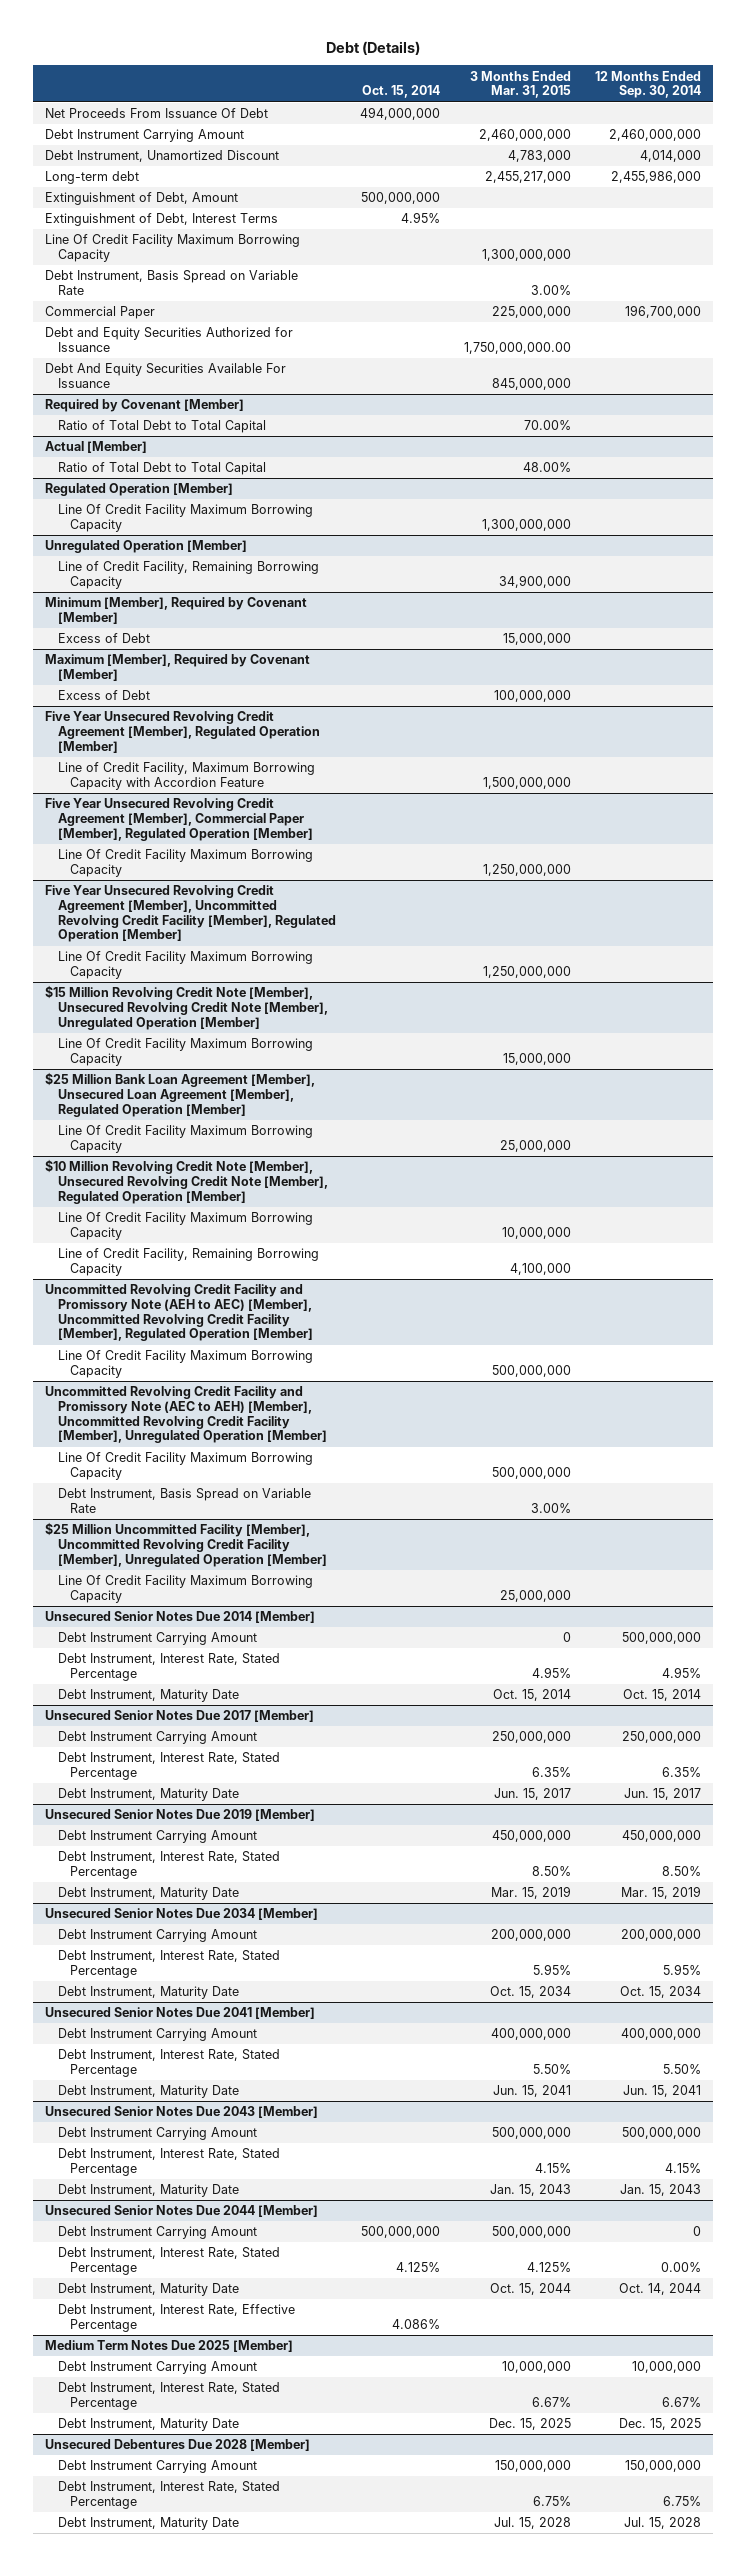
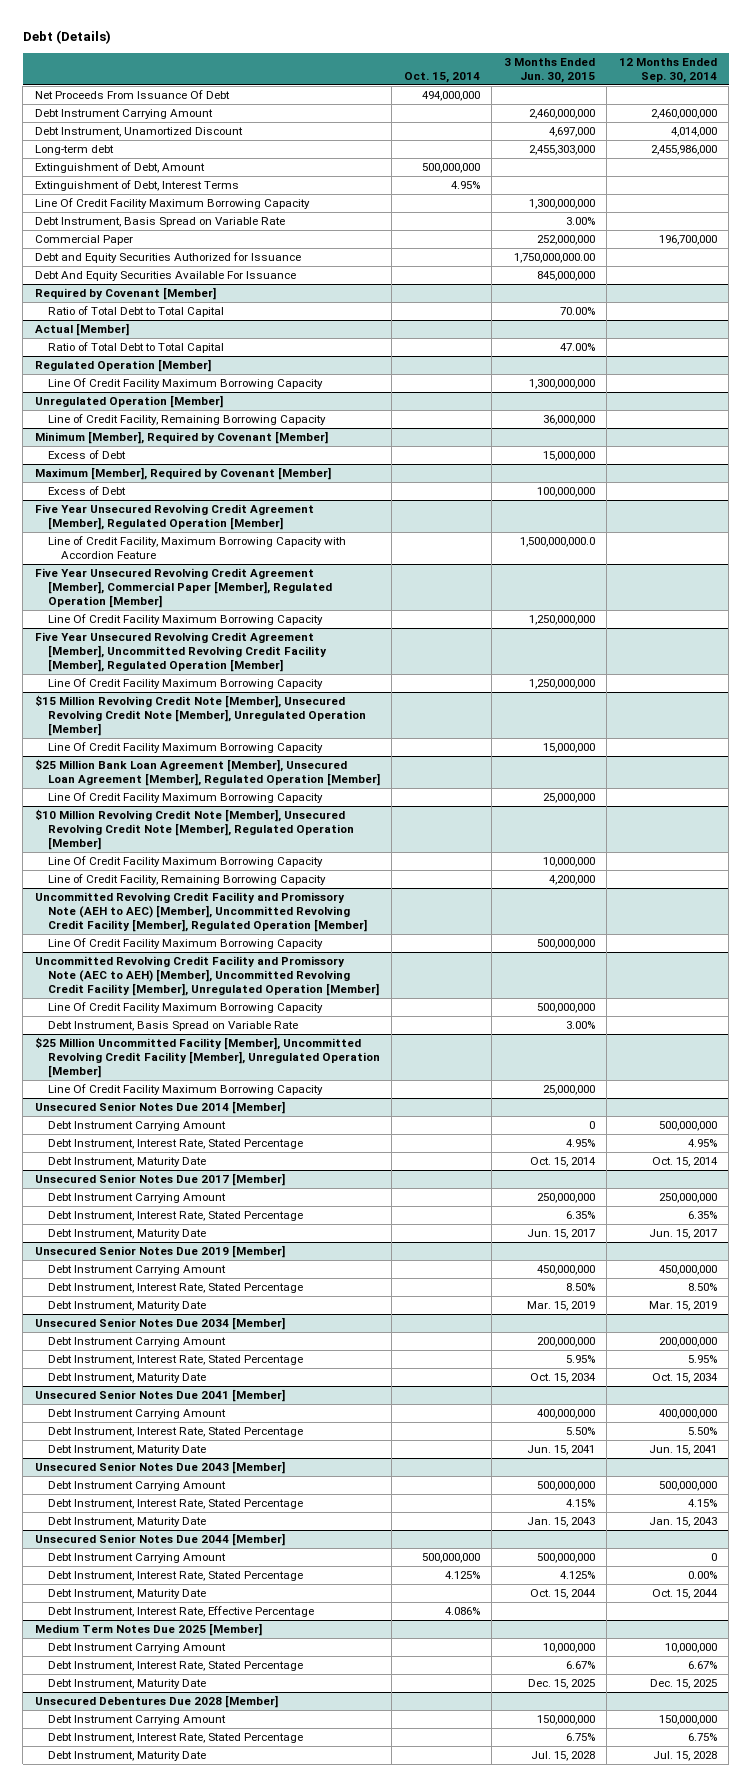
[469,70,571,99] 3 Months Ended Mar. 31, 2015 -> none
none -> [503,57,595,83] 3 Months Ended Jun. 30, 2015
[618,2283,701,2296] Oct. 14, 2044 -> [651,1589,718,1600] Oct. 15, 2044

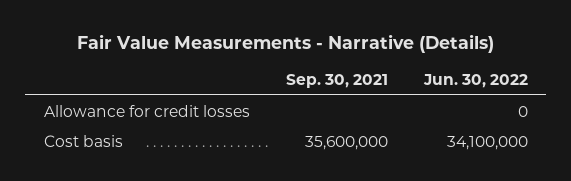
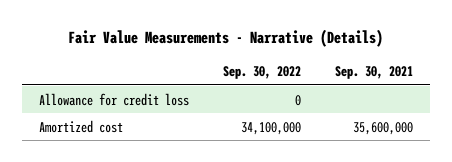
[422,74,528,89] Jun. 30, 2022 -> none
none -> [222,66,301,80] Sep. 30, 2022
[43,104,250,117] Allowance for credit losses -> [38,92,189,106] Allowance for credit loss
[43,134,123,147] Cost basis -> [38,119,123,133] Amortized cost

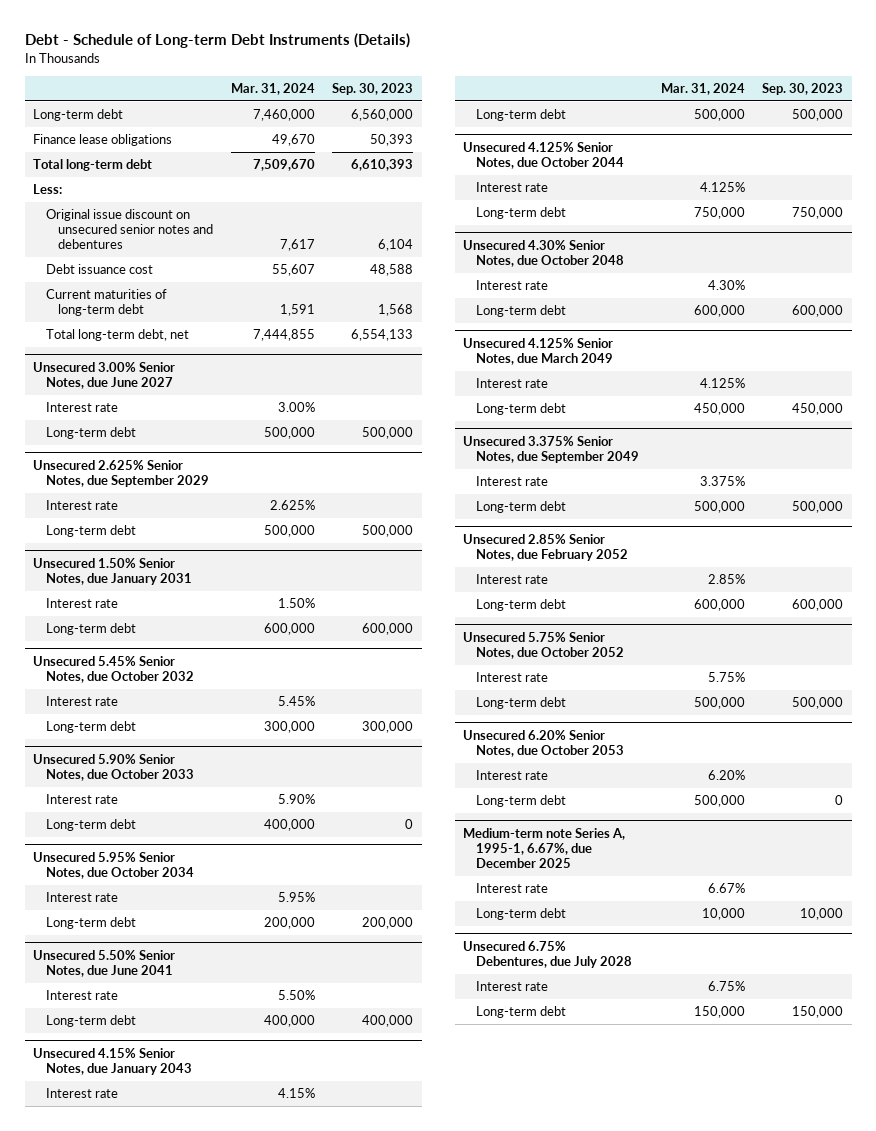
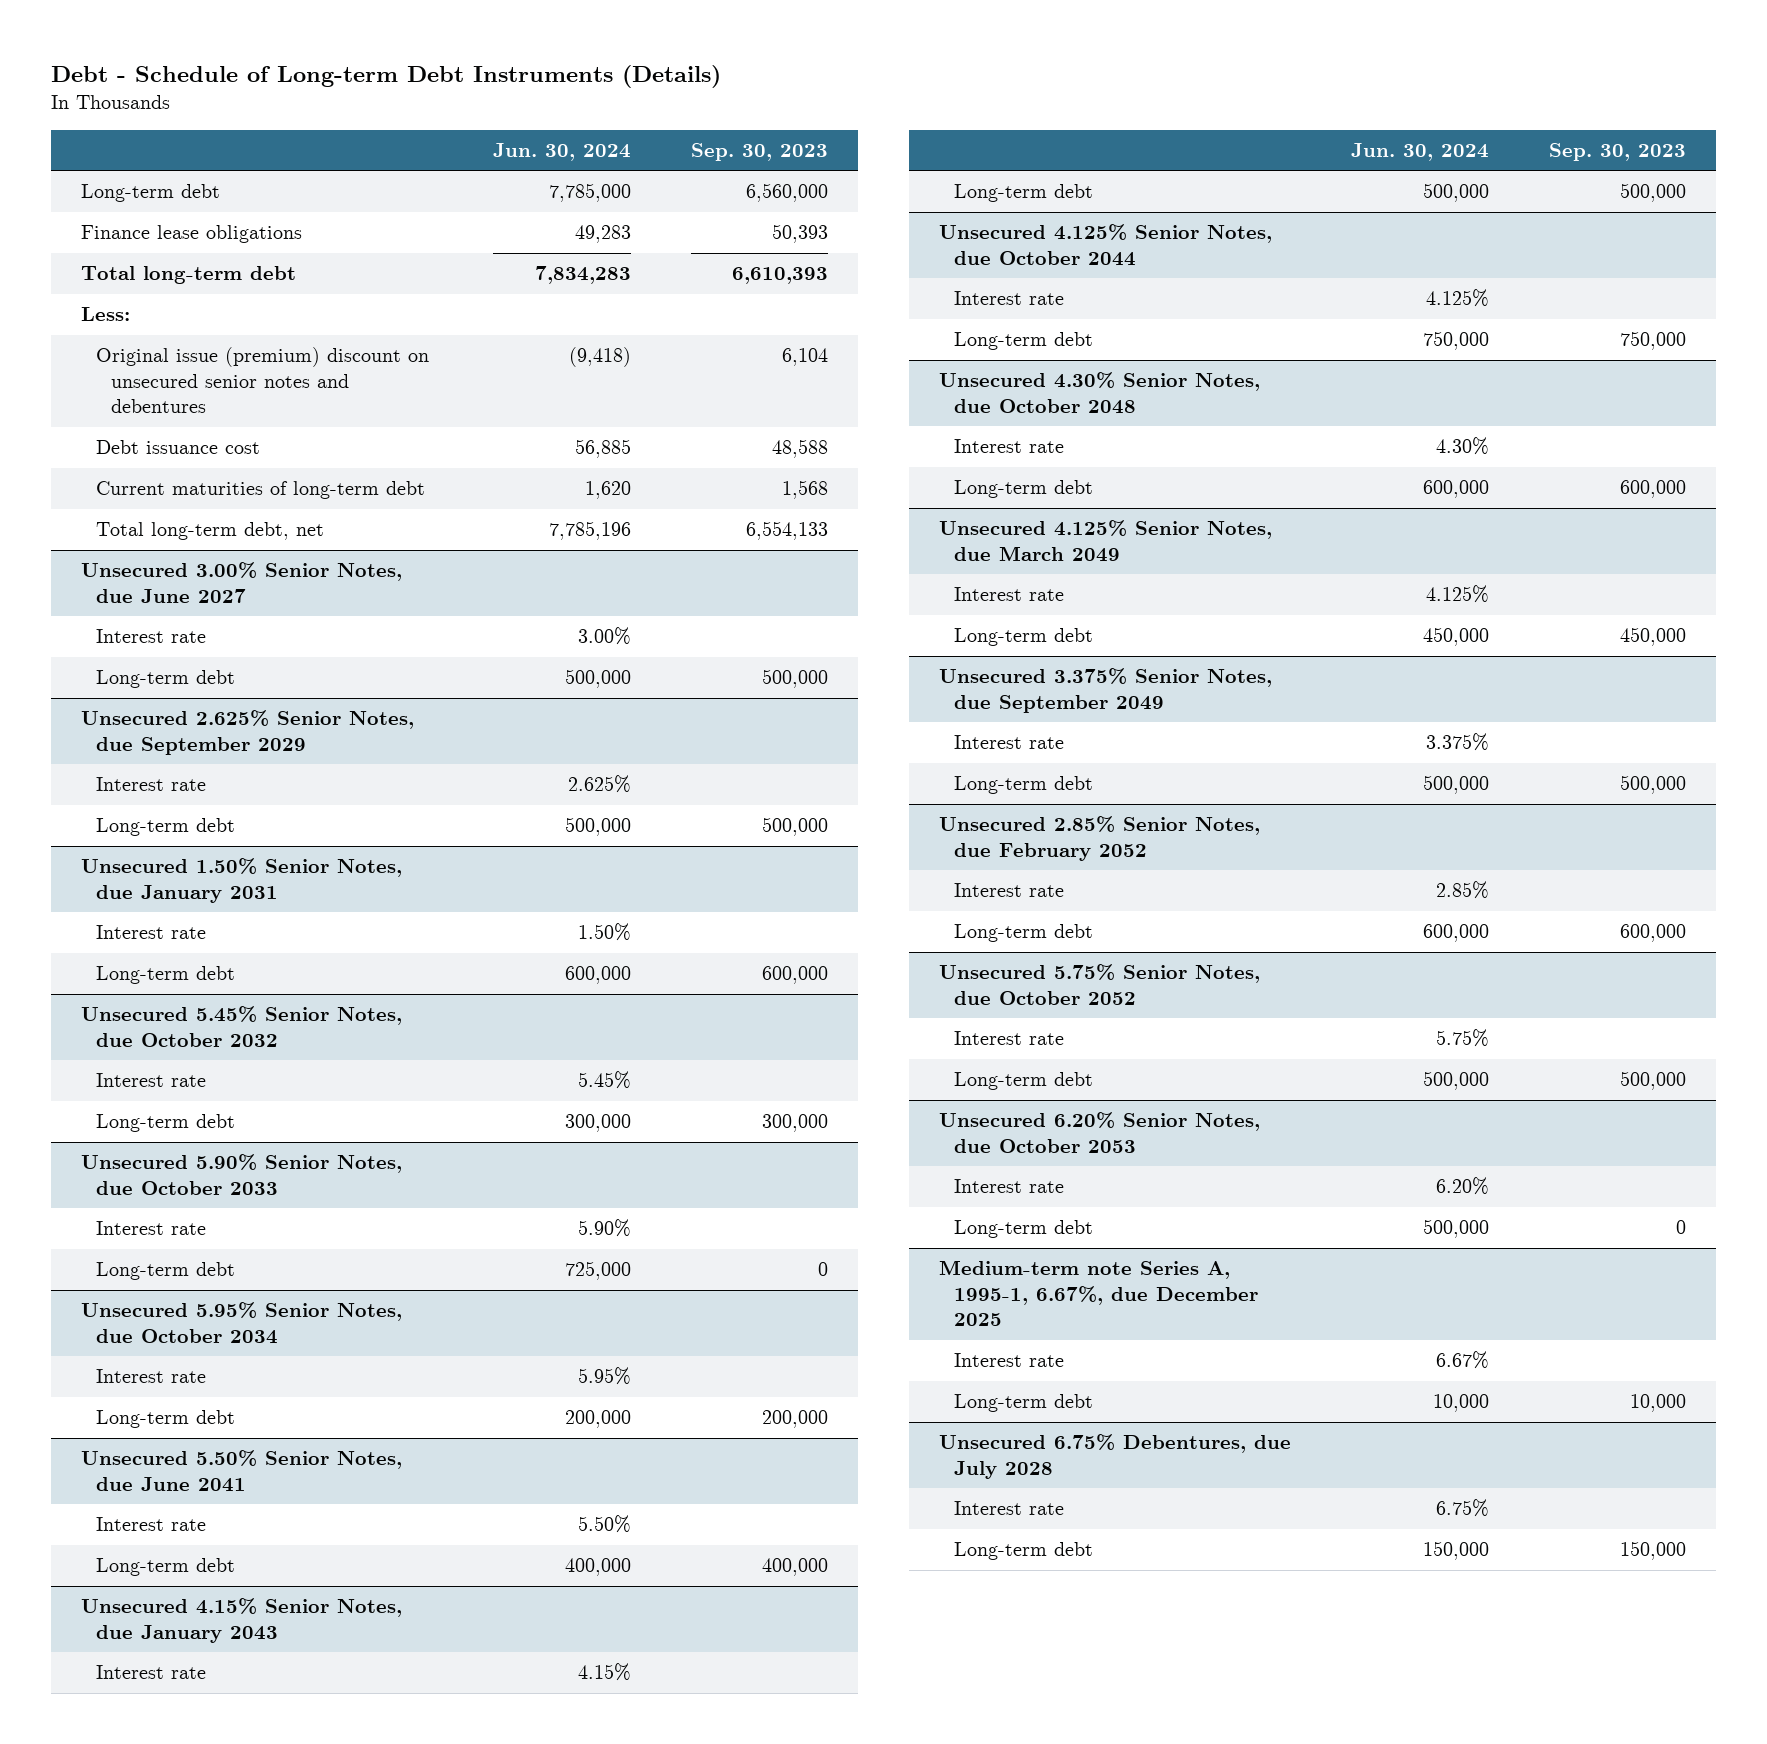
[230,82,315,95] Mar. 31, 2024 -> none
none -> [493,142,632,161] Jun. 30, 2024
[45,209,214,250] Original issue discount on unsecured senior notes and debentures -> [96,347,430,414] Original issue (premium) discount on unsecured senior notes and debentures

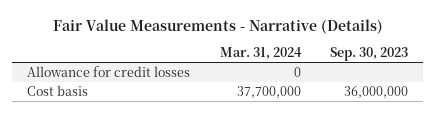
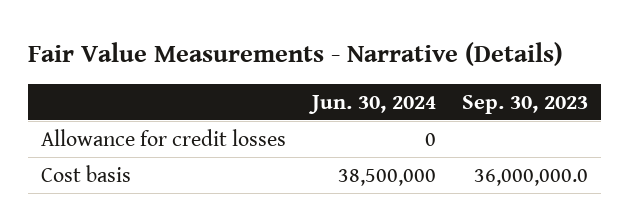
[219,47,302,61] Mar. 31, 2024 -> none
none -> [307,94,436,114] Jun. 30, 2024
[344,86,409,99] 36,000,000 -> [473,168,588,186] 36,000,000.0

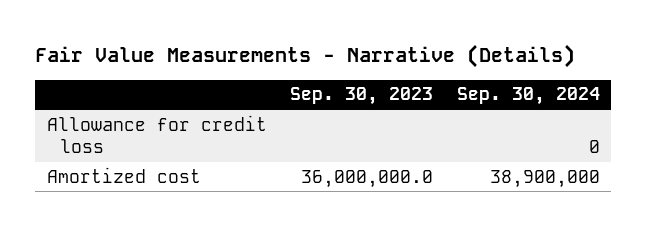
[307,94,436,114] Jun. 30, 2024 -> none
none -> [456,87,600,106] Sep. 30, 2024
[40,128,286,146] Allowance for credit losses -> [46,114,267,154] Allowance for credit loss
[40,164,131,182] Cost basis -> [46,166,201,183] Amortized cost

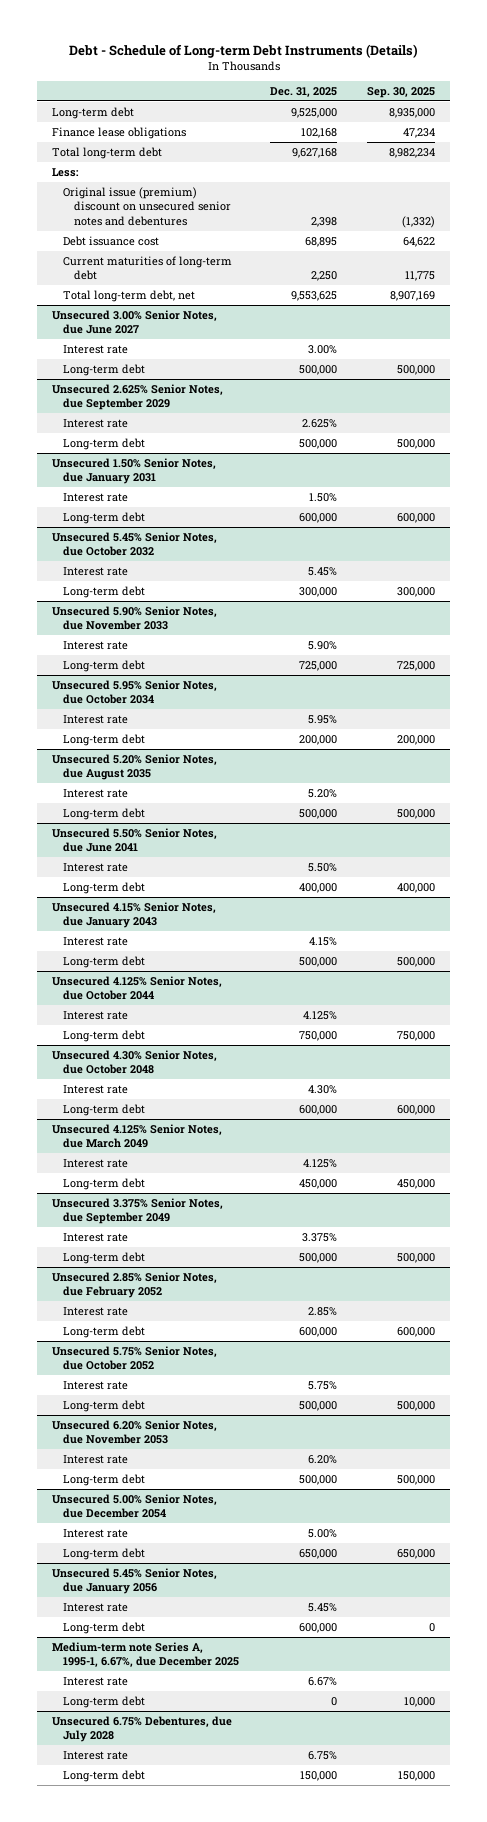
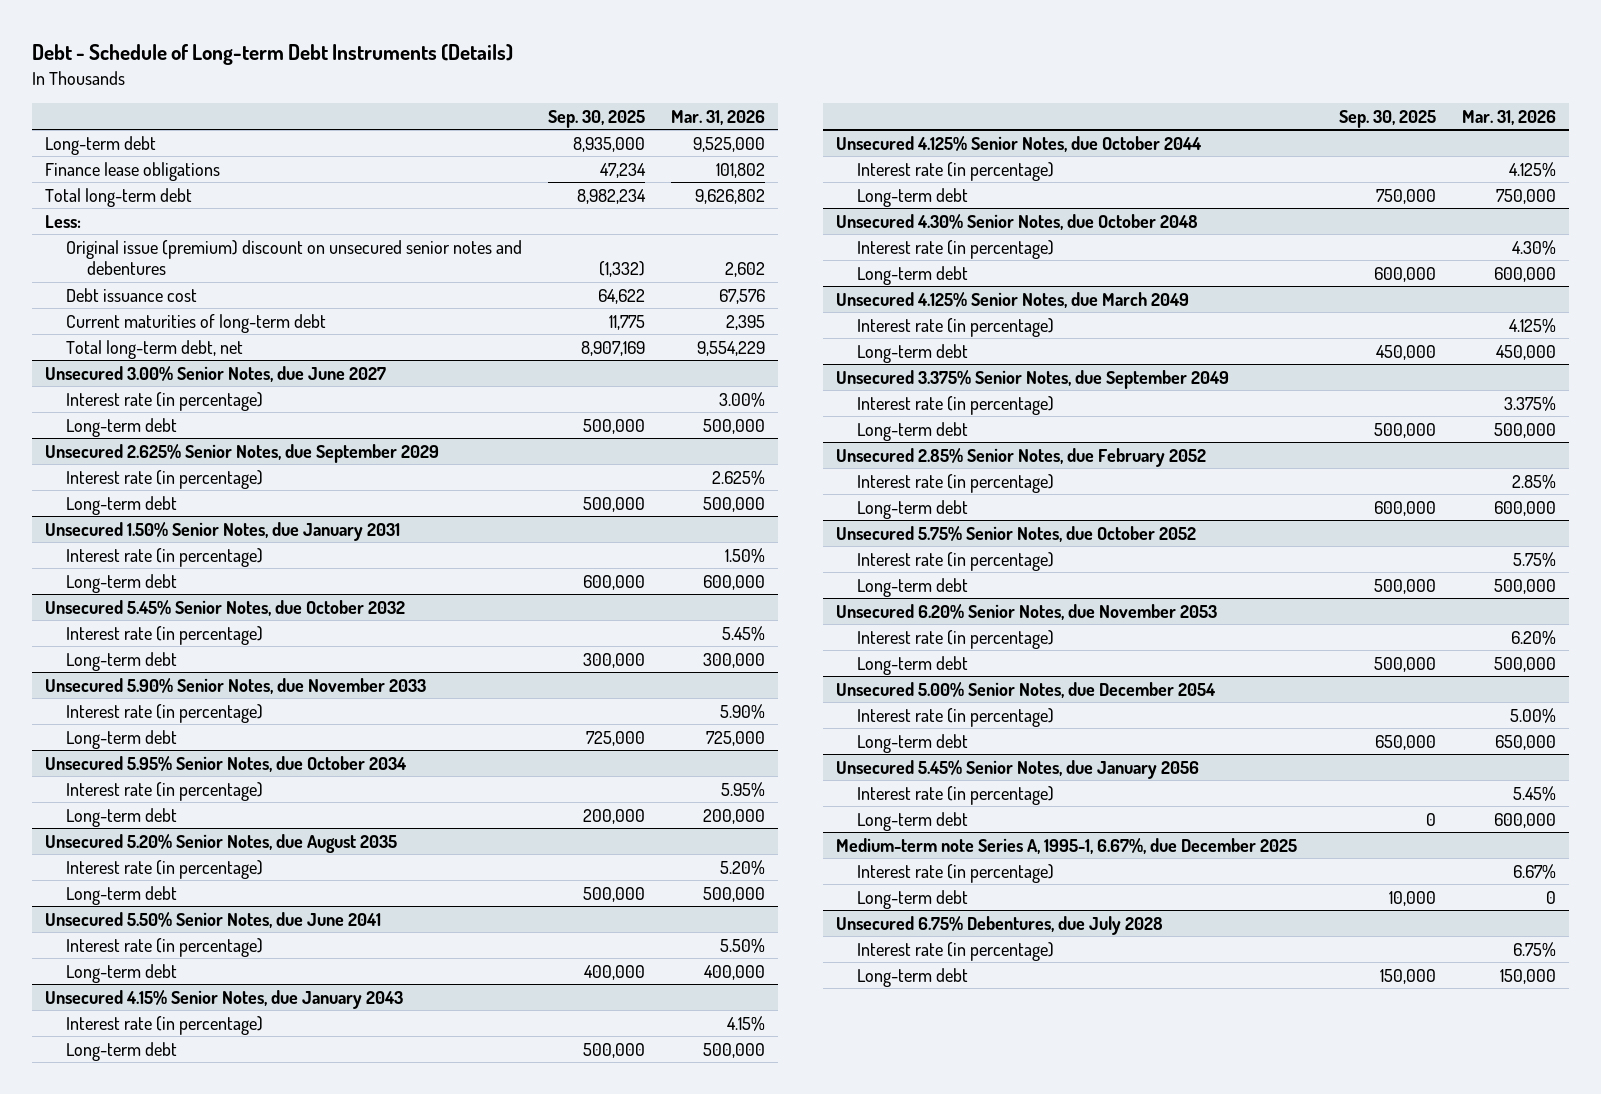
[269,86,337,97] Dec. 31, 2025 -> none
none -> [670,109,765,125] Mar. 31, 2026
[63,345,129,355] Interest rate -> [66,391,264,411] Interest rate (in percentage)
[63,419,129,429] Interest rate -> [66,469,264,489] Interest rate (in percentage)
[63,493,129,503] Interest rate -> [66,547,264,567] Interest rate (in percentage)
[63,567,129,577] Interest rate -> [66,625,264,645] Interest rate (in percentage)
[63,641,129,651] Interest rate -> [66,703,264,723] Interest rate (in percentage)
[63,715,129,725] Interest rate -> [66,781,264,801] Interest rate (in percentage)
[63,789,129,799] Interest rate -> [66,859,264,879] Interest rate (in percentage)
[63,863,129,873] Interest rate -> [66,937,264,957] Interest rate (in percentage)
[63,937,129,947] Interest rate -> [66,1015,264,1035] Interest rate (in percentage)
[63,1011,129,1021] Interest rate -> [857,161,1055,181] Interest rate (in percentage)
[63,1085,129,1095] Interest rate -> [857,239,1055,259] Interest rate (in percentage)
[63,1159,129,1169] Interest rate -> [857,317,1055,337] Interest rate (in percentage)
[63,1233,129,1243] Interest rate -> [857,395,1055,415] Interest rate (in percentage)
[63,1307,129,1317] Interest rate -> [857,473,1055,493] Interest rate (in percentage)
[63,1381,129,1391] Interest rate -> [857,551,1055,571] Interest rate (in percentage)
[63,1455,129,1465] Interest rate -> [857,629,1055,649] Interest rate (in percentage)
[63,1529,129,1539] Interest rate -> [857,707,1055,727] Interest rate (in percentage)
[63,1603,129,1613] Interest rate -> [857,785,1055,805] Interest rate (in percentage)
[63,1677,129,1687] Interest rate -> [857,863,1055,883] Interest rate (in percentage)
[63,1751,129,1761] Interest rate -> [857,941,1055,961] Interest rate (in percentage)

